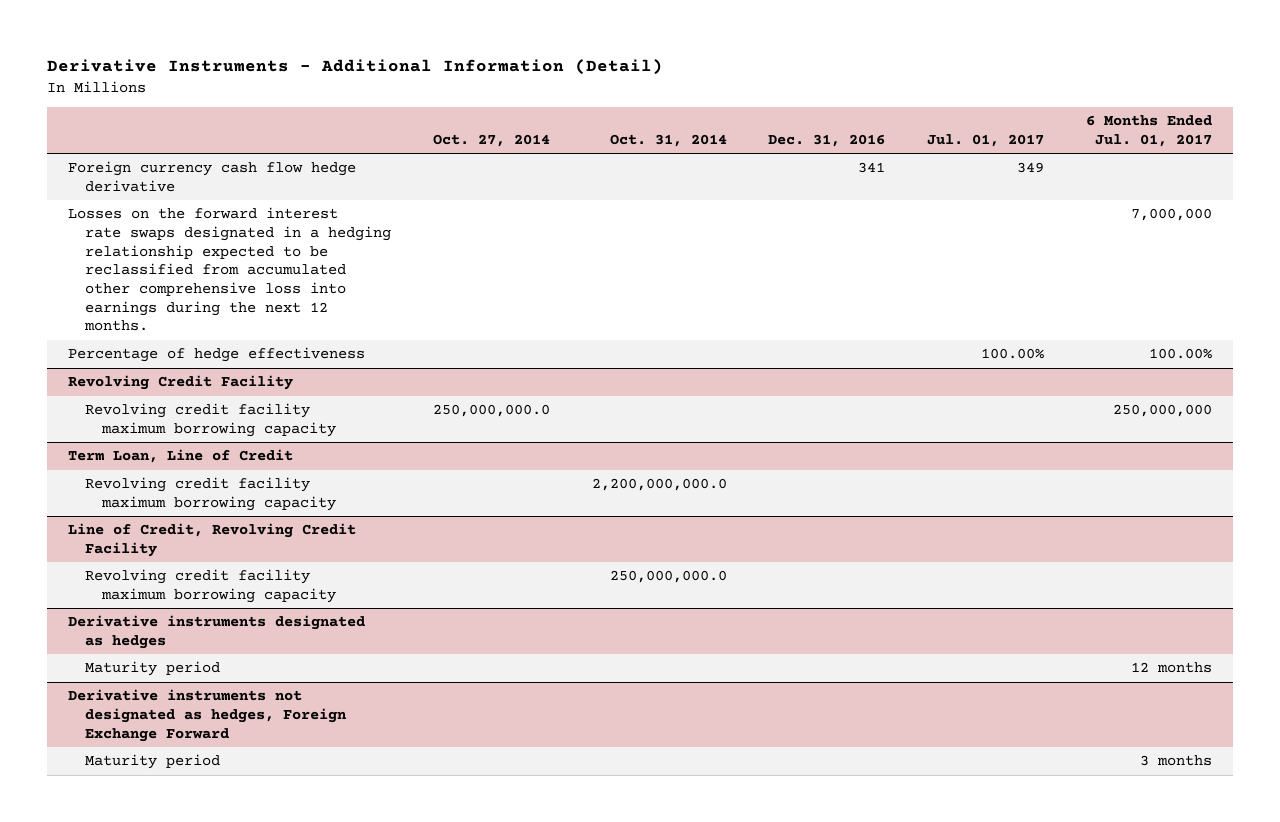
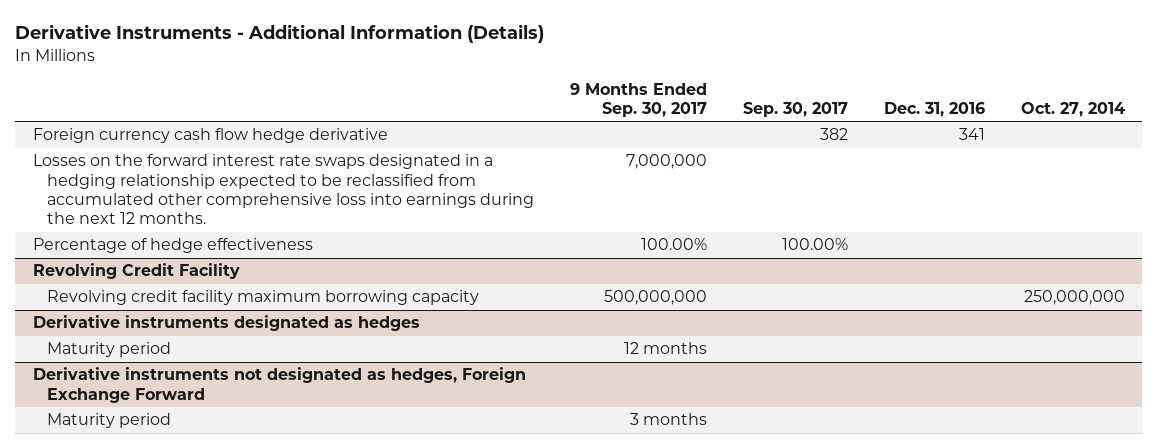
[47,58,664,75] Derivative Instruments - Additional Information (Detail) -> [14,24,544,44] Derivative Instruments - Additional Information (Details)
[609,133,727,147] Oct. 31, 2014 -> none
[927,133,1045,147] Jul. 01, 2017 -> none
[1086,115,1213,147] 6 Months Ended Jul. 01, 2017 -> none
none -> [569,82,707,118] 9 Months Ended Sep. 30, 2017
none -> [742,102,848,118] Sep. 30, 2017
[68,449,294,464] Term Loan, Line of Credit -> none
[84,477,336,511] Revolving credit facility maximum borrowing capacity -> none
[68,523,357,557] Line of Credit, Revolving Credit Facility -> none
[84,569,336,603] Revolving credit facility maximum borrowing capacity -> none
[432,404,550,418] 250,000,000.0 -> [1023,290,1125,306] 250,000,000

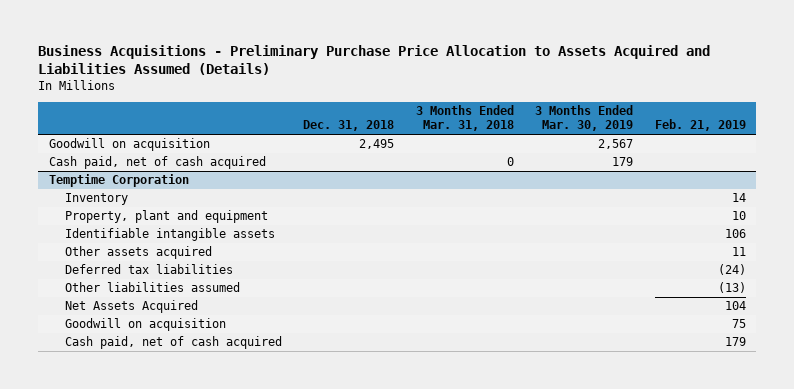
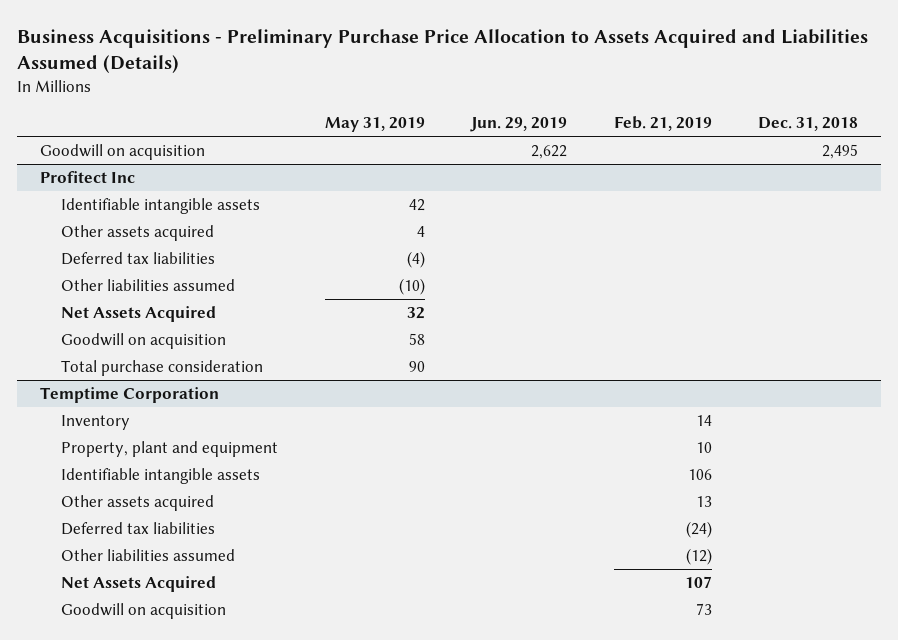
[415,104,514,132] 3 Months Ended Mar. 31, 2018 -> none
[535,104,634,132] 3 Months Ended Mar. 30, 2019 -> none
none -> [324,117,425,133] May 31, 2019
none -> [470,117,568,133] Jun. 29, 2019
[48,156,266,170] Cash paid, net of cash acquired -> none
none -> [40,171,136,184] Profitect Inc
none -> [61,198,261,215] Identifiable intangible assets
none -> [61,225,215,242] Other assets acquired
none -> [61,252,216,266] Deferred tax liabilities
none -> [61,279,236,292] Other liabilities assumed
none -> [61,306,217,323] Net Assets Acquired
none -> [61,333,227,350] Goodwill on acquisition
none -> [61,360,264,377] Total purchase consideration
[731,247,746,257] 11 -> [695,496,712,508] 13
[64,336,282,350] Cash paid, net of cash acquired -> none
[717,282,746,294] (13) -> [685,548,712,566] (12)
[724,301,746,311] 104 -> [684,576,712,589] 107
[731,319,746,329] 75 -> [695,603,712,616] 73

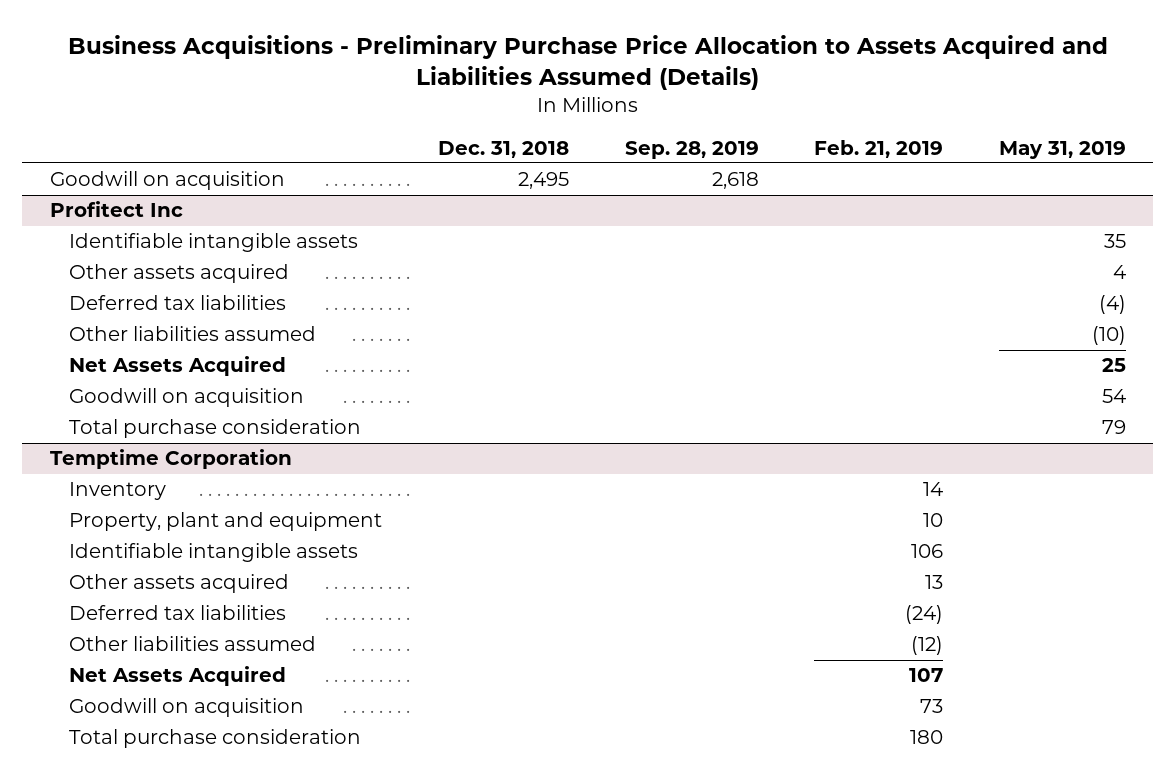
[470,117,568,133] Jun. 29, 2019 -> none
none -> [624,140,759,159] Sep. 28, 2019
[408,199,425,212] 42 -> [1103,234,1126,249] 35
[406,307,425,320] 32 -> [1101,358,1126,373] 25
[408,333,425,346] 58 -> [1101,389,1126,404] 54
[408,361,425,373] 90 -> [1101,420,1126,435] 79
none -> [69,729,362,749] Total purchase consideration

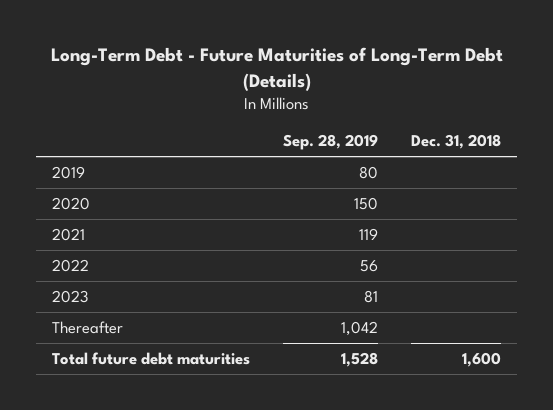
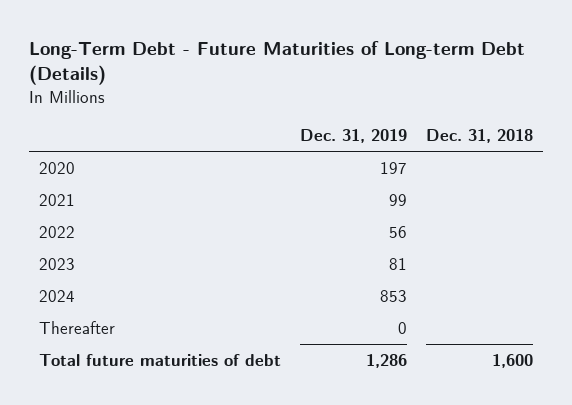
[50,47,503,91] Long-Term Debt - Future Maturities of Long-Term Debt (Details) -> [29,40,526,86] Long-Term Debt - Future Maturities of Long-term Debt (Details)
[283,134,379,151] Sep. 28, 2019 -> none
none -> [299,128,407,143] Dec. 31, 2019
[52,165,86,179] 2019 -> none
none -> [38,289,75,302] 2024
[52,351,251,365] Total future debt maturities -> [38,353,281,366] Total future maturities of debt

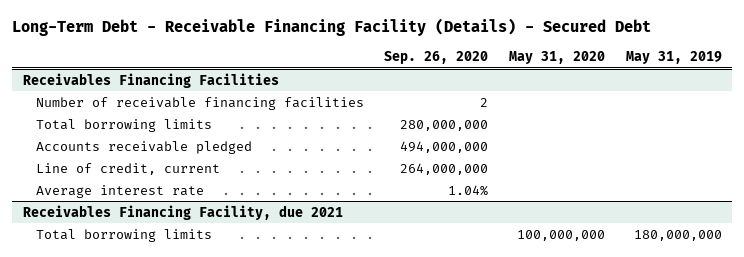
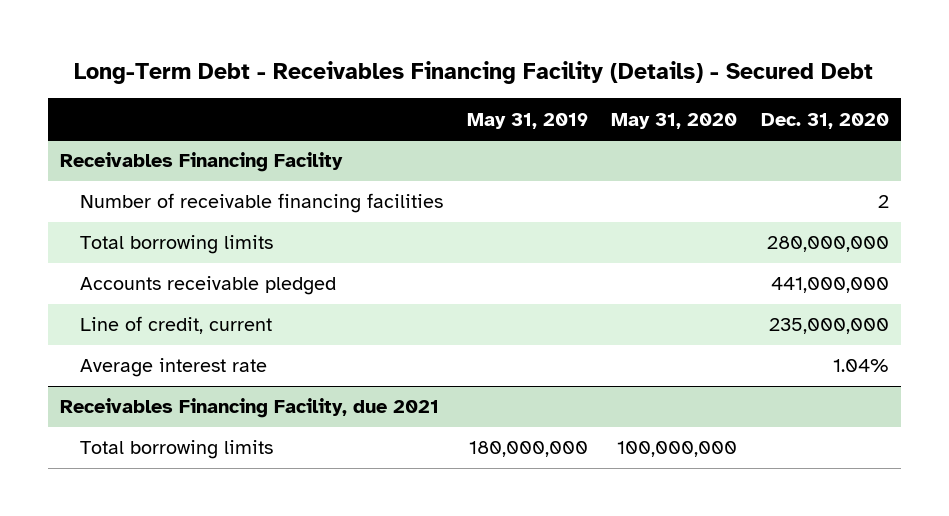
[12,18,652,37] Long-Term Debt - Receivable Financing Facility (Details) - Secured Debt -> [74,60,874,84] Long-Term Debt - Receivables Financing Facility (Details) - Secured Debt
[384,50,489,64] Sep. 26, 2020 -> none
none -> [761,112,890,129] Dec. 31, 2020
[22,72,279,88] Receivables Financing Facilities -> [59,152,343,173] Receivables Financing Facility

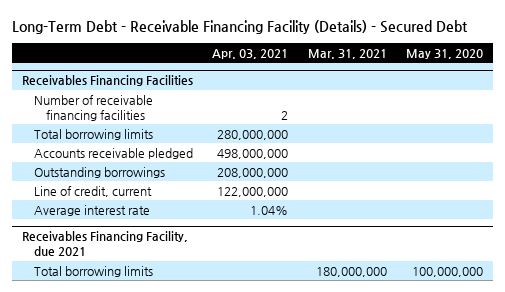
[74,60,874,84] Long-Term Debt - Receivables Financing Facility (Details) - Secured Debt -> [12,20,469,35] Long-Term Debt - Receivable Financing Facility (Details) - Secured Debt
[466,112,588,129] May 31, 2019 -> none
[761,112,890,129] Dec. 31, 2020 -> none
none -> [212,49,289,60] Apr. 03, 2021
none -> [307,49,387,60] Mar. 31, 2021
[59,152,343,173] Receivables Financing Facility -> [21,75,193,87] Receivables Financing Facilities
none -> [34,166,166,178] Outstanding borrowings

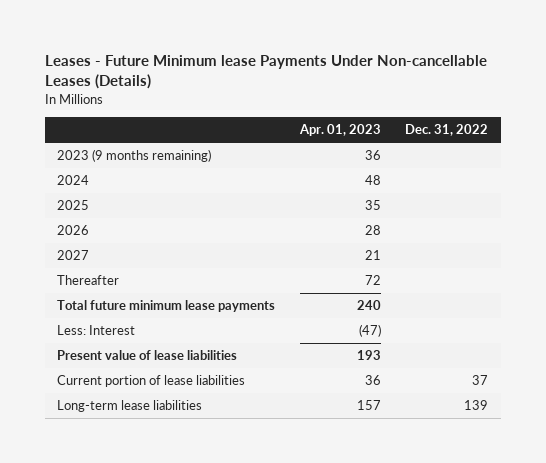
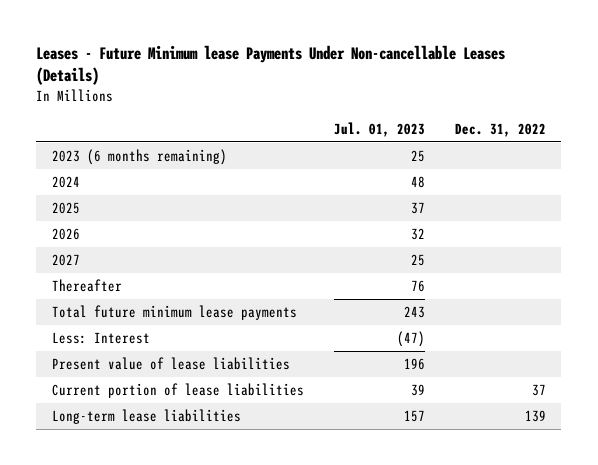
[298,124,381,137] Apr. 01, 2023 -> none
none -> [333,121,425,137] Jul. 01, 2023
[57,149,212,163] 2023 (9 months remaining) -> [51,149,227,166] 2023 (6 months remaining)

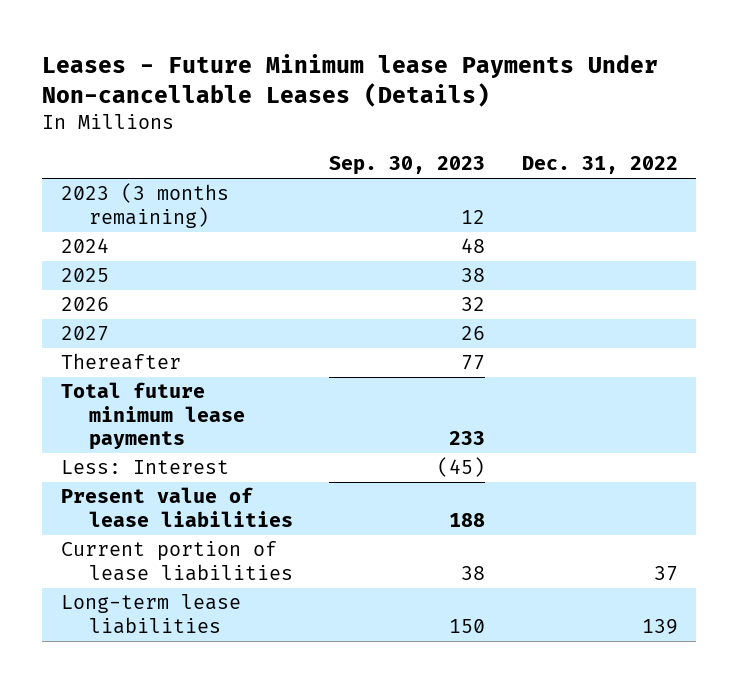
[333,121,425,137] Jul. 01, 2023 -> none
none -> [329,156,486,176] Sep. 30, 2023
[51,149,227,166] 2023 (6 months remaining) -> [60,183,229,228] 2023 (3 months remaining)

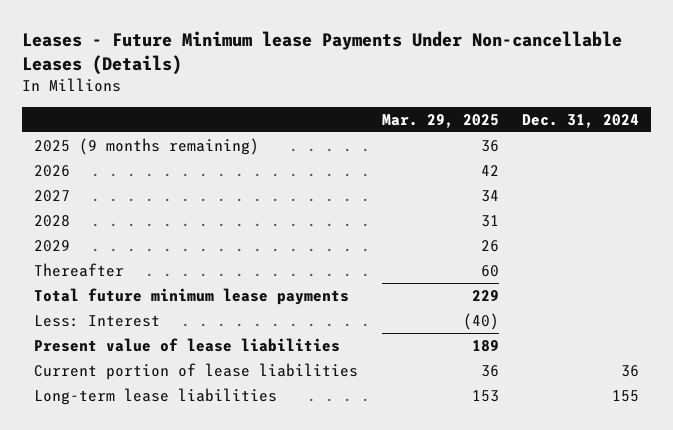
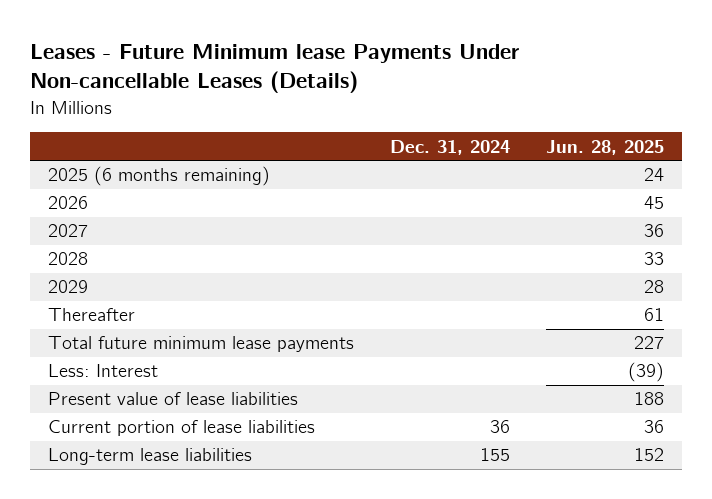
[381,113,499,128] Mar. 29, 2025 -> none
none -> [546,139,665,155] Jun. 28, 2025
[34,137,260,155] 2025 (9 months remaining) -> [48,166,271,187] 2025 (6 months remaining)

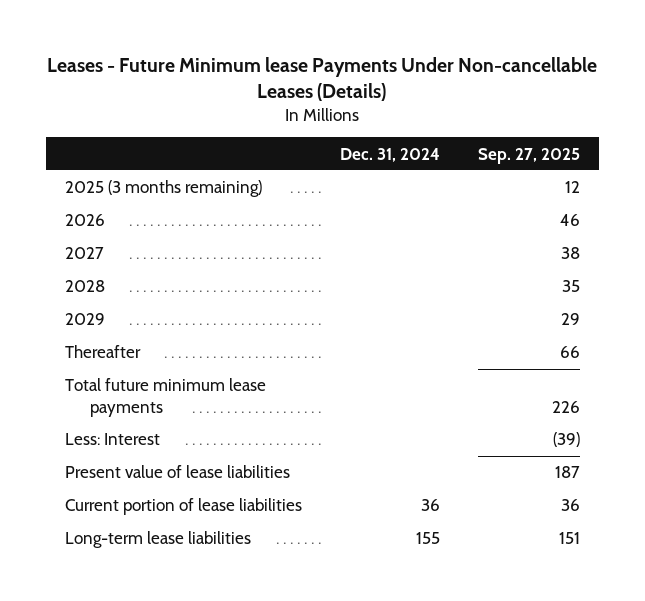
[546,139,665,155] Jun. 28, 2025 -> none
none -> [478,147,581,164] Sep. 27, 2025
[48,166,271,187] 2025 (6 months remaining) -> [64,180,262,198] 2025 (3 months remaining)

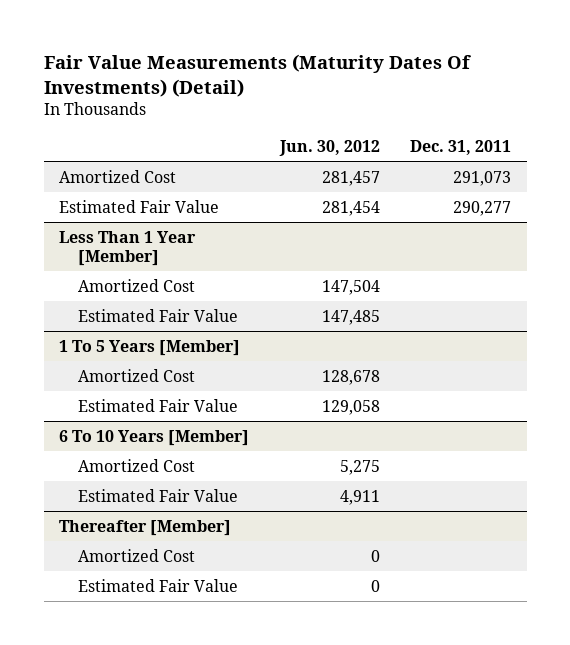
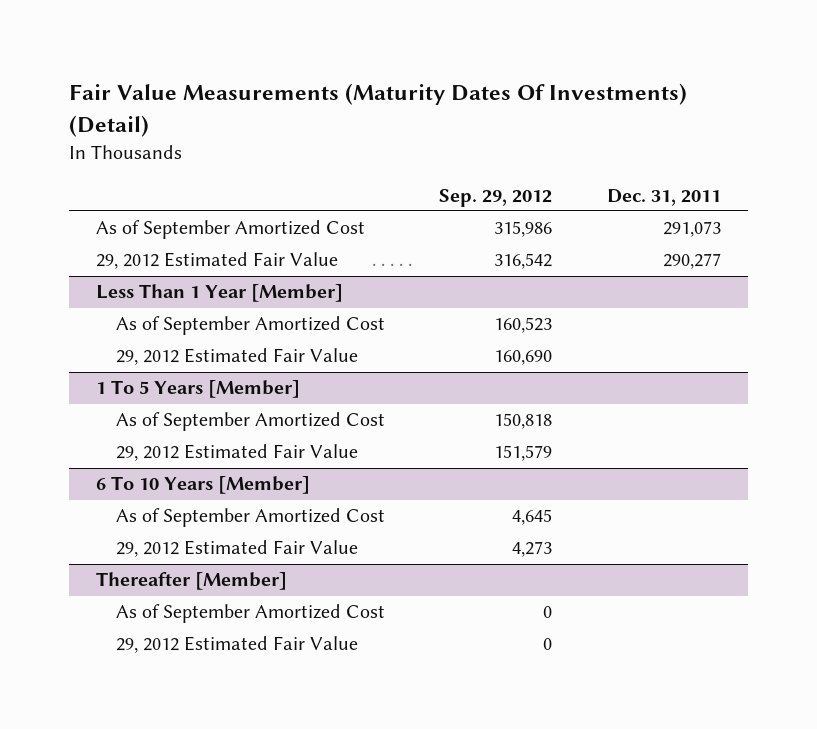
[278,140,380,157] Jun. 30, 2012 -> none
none -> [439,188,553,207] Sep. 29, 2012
[59,169,177,183] Amortized Cost -> [96,220,366,240] As of September Amortized Cost
[59,199,220,213] Estimated Fair Value -> [96,252,339,270] 29, 2012 Estimated Fair Value
[78,278,196,292] Amortized Cost -> [115,316,385,336] As of September Amortized Cost
[78,308,239,322] Estimated Fair Value -> [115,348,358,366] 29, 2012 Estimated Fair Value
[78,368,196,382] Amortized Cost -> [115,412,385,432] As of September Amortized Cost
[78,398,239,412] Estimated Fair Value -> [115,444,358,462] 29, 2012 Estimated Fair Value
[78,458,196,472] Amortized Cost -> [115,508,385,528] As of September Amortized Cost
[78,488,239,502] Estimated Fair Value -> [115,540,358,558] 29, 2012 Estimated Fair Value
[78,548,196,562] Amortized Cost -> [115,604,385,624] As of September Amortized Cost
[78,578,239,592] Estimated Fair Value -> [115,636,358,654] 29, 2012 Estimated Fair Value

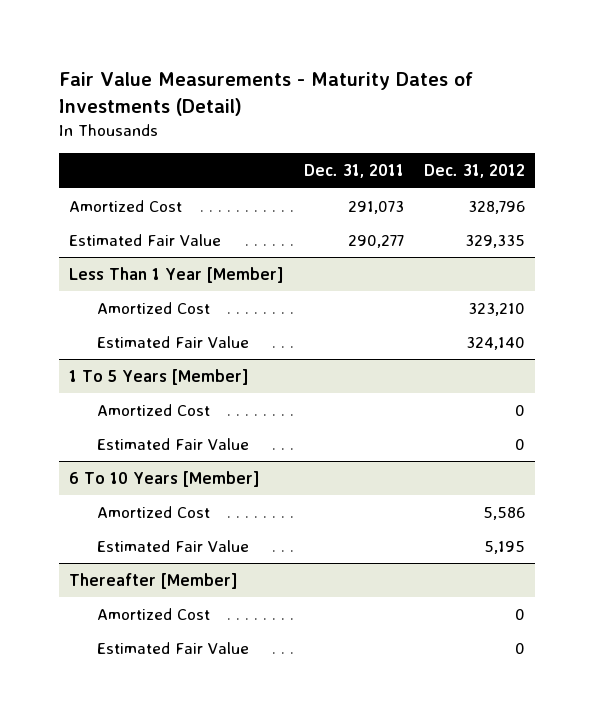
[69,83,688,137] Fair Value Measurements (Maturity Dates Of Investments) (Detail) -> [59,72,474,116] Fair Value Measurements - Maturity Dates of Investments (Detail)
[439,188,553,207] Sep. 29, 2012 -> none
none -> [423,164,525,179] Dec. 31, 2012
[96,220,366,240] As of September Amortized Cost -> [69,199,183,212] Amortized Cost
[96,252,339,270] 29, 2012 Estimated Fair Value -> [69,233,222,246] Estimated Fair Value
[115,316,385,336] As of September Amortized Cost -> [96,301,210,314] Amortized Cost
[115,348,358,366] 29, 2012 Estimated Fair Value -> [96,335,249,348] Estimated Fair Value
[115,412,385,432] As of September Amortized Cost -> [96,403,210,416] Amortized Cost
[115,444,358,462] 29, 2012 Estimated Fair Value -> [96,437,249,450] Estimated Fair Value
[115,508,385,528] As of September Amortized Cost -> [96,505,210,518] Amortized Cost
[115,540,358,558] 29, 2012 Estimated Fair Value -> [96,539,249,552] Estimated Fair Value
[115,604,385,624] As of September Amortized Cost -> [96,607,210,620] Amortized Cost
[115,636,358,654] 29, 2012 Estimated Fair Value -> [96,641,249,654] Estimated Fair Value

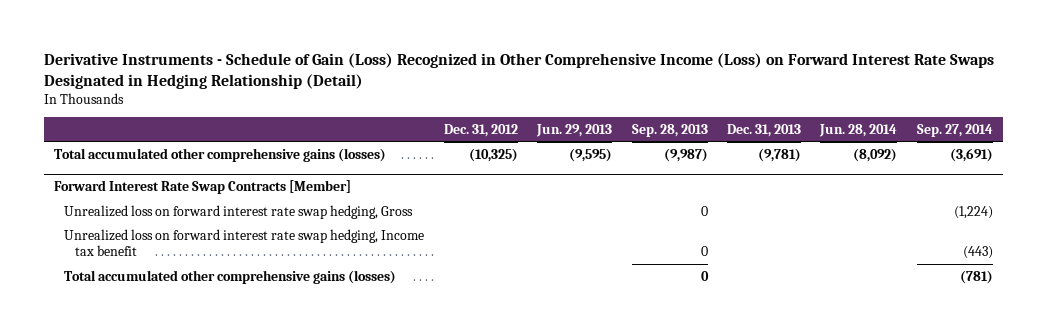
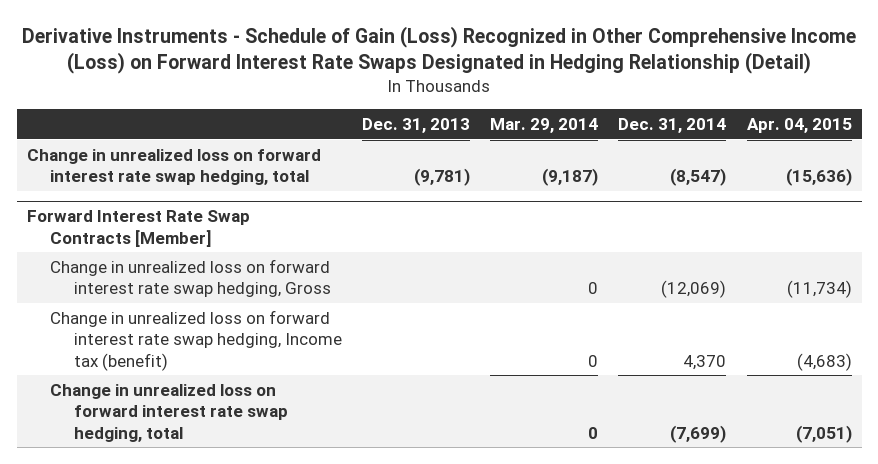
[443,123,518,137] Dec. 31, 2012 -> none
[536,123,613,137] Jun. 29, 2013 -> none
[631,123,708,137] Sep. 28, 2013 -> none
[819,123,898,137] Jun. 28, 2014 -> none
[916,123,993,137] Sep. 27, 2014 -> none
none -> [490,118,599,134] Mar. 29, 2014
none -> [618,118,727,134] Dec. 31, 2014
none -> [746,118,852,134] Apr. 04, 2015
[54,147,387,162] Total accumulated other comprehensive gains (losses) -> [26,148,321,186] Change in unrealized loss on forward interest rate swap hedging, total
[64,204,414,219] Unrealized loss on forward interest rate swap hedging, Gross -> [50,258,331,298] Change in unrealized loss on forward interest rate swap hedging, Gross
[64,228,425,257] Unrealized loss on forward interest rate swap hedging, Income tax benefit -> [50,309,342,371] Change in unrealized loss on forward interest rate swap hedging, Income tax (benefit)
[64,269,397,284] Total accumulated other comprehensive gains (losses) -> [50,383,288,442] Change in unrealized loss on forward interest rate swap hedging, total

